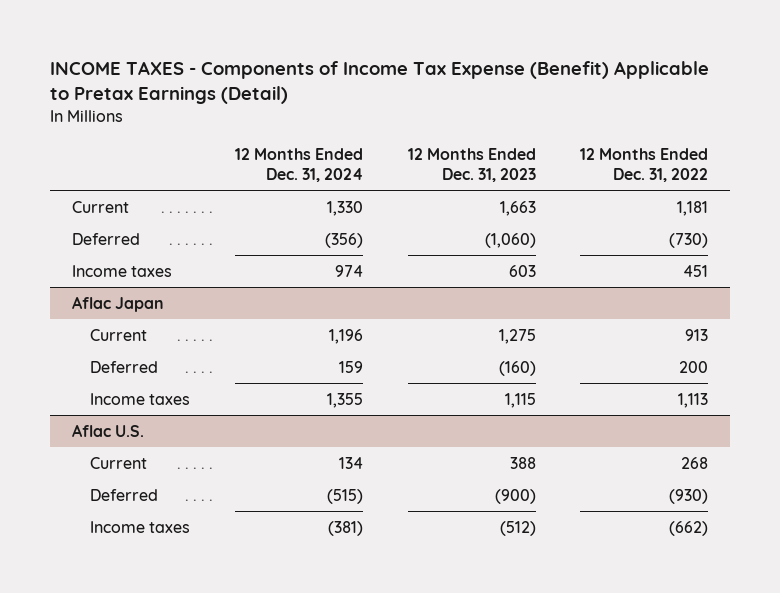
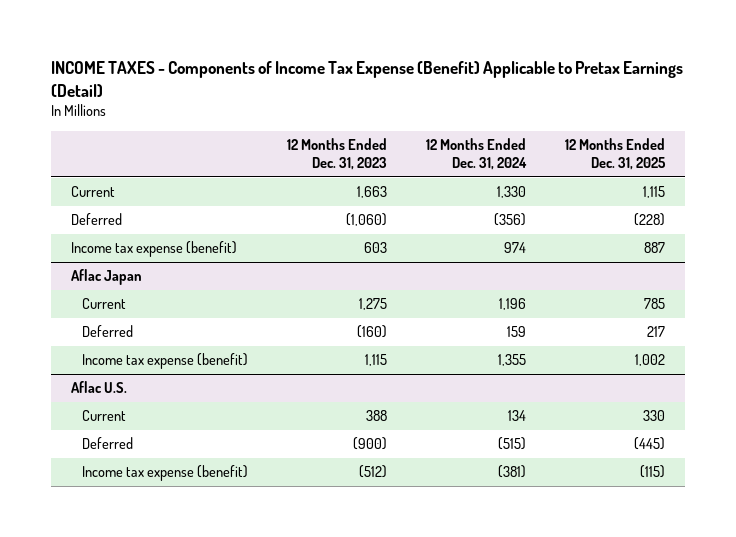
[580,147,709,182] 12 Months Ended Dec. 31, 2022 -> none
none -> [565,138,667,171] 12 Months Ended Dec. 31, 2025
[72,264,173,277] Income taxes -> [70,241,237,258] Income tax expense (benefit)
[90,392,191,405] Income taxes -> [82,353,249,370] Income tax expense (benefit)
[90,520,191,533] Income taxes -> [82,465,249,482] Income tax expense (benefit)

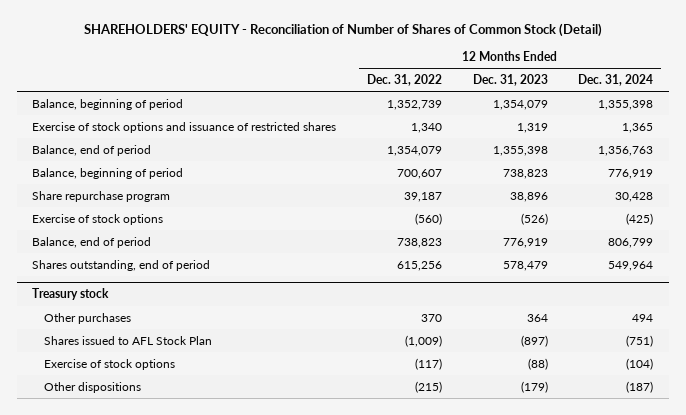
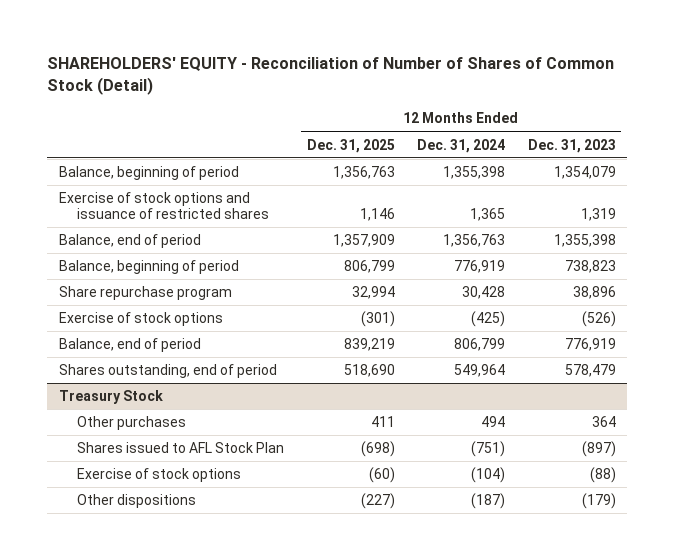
[366,74,442,87] Dec. 31, 2022 -> none
none -> [306,138,395,153] Dec. 31, 2025
[32,288,110,301] Treasury stock -> [58,390,163,405] Treasury Stock

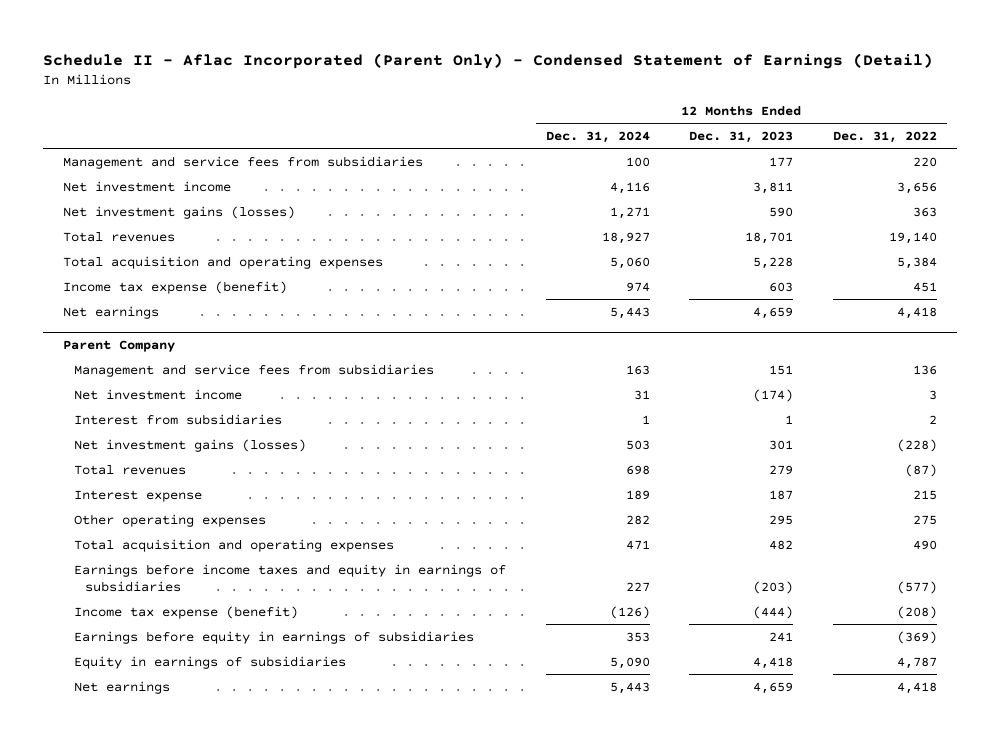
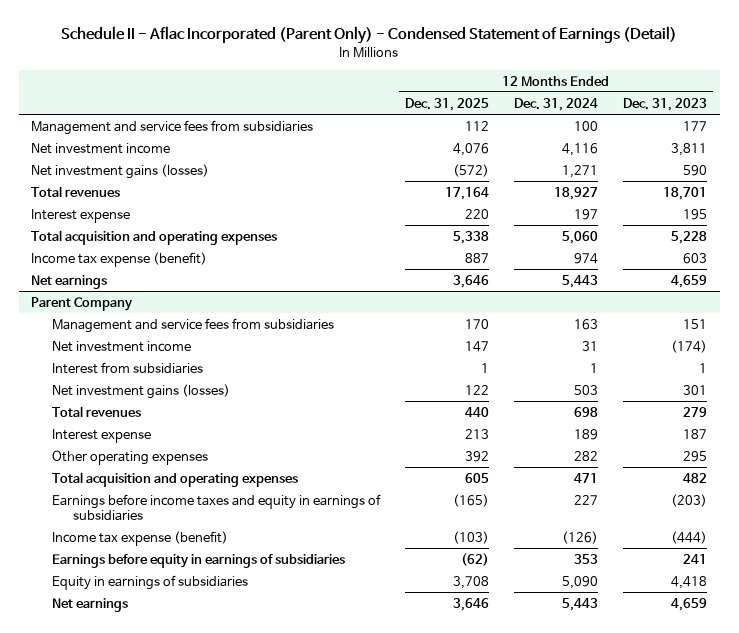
[833,130,938,143] Dec. 31, 2022 -> none
none -> [405,97,490,111] Dec. 31, 2025
none -> [31,208,131,223] Interest expense

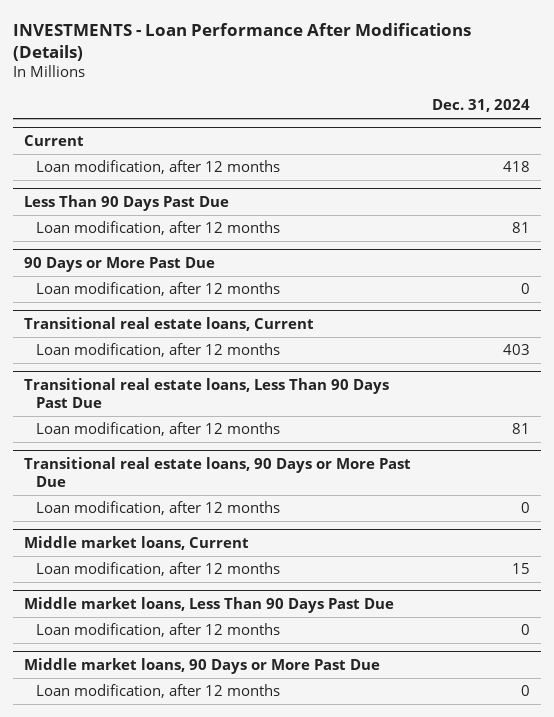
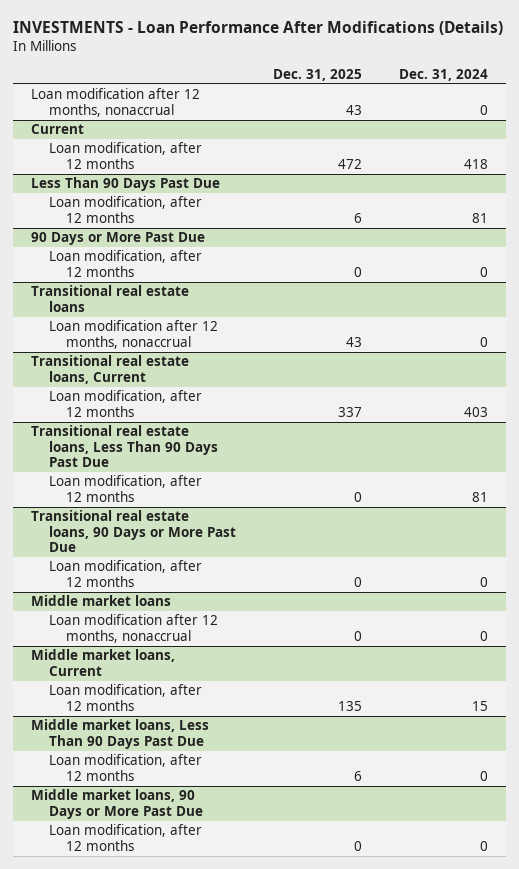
none -> [272,69,362,82] Dec. 31, 2025
none -> [31,88,201,117] Loan modification after 12 months, nonaccrual
none -> [31,285,190,312] Transitional real estate loans
none -> [48,320,218,349] Loan modification after 12 months, nonaccrual
none -> [31,595,172,607] Middle market loans
none -> [48,614,218,643] Loan modification after 12 months, nonaccrual

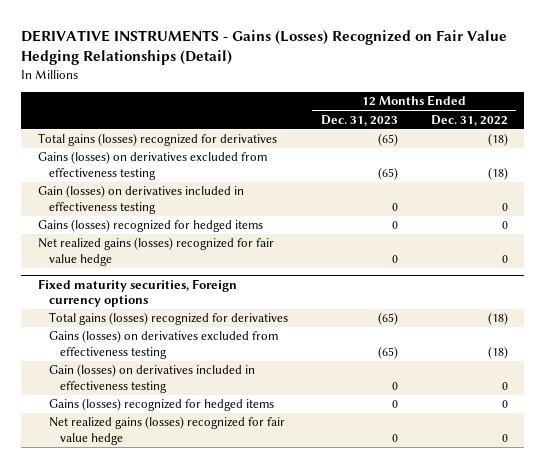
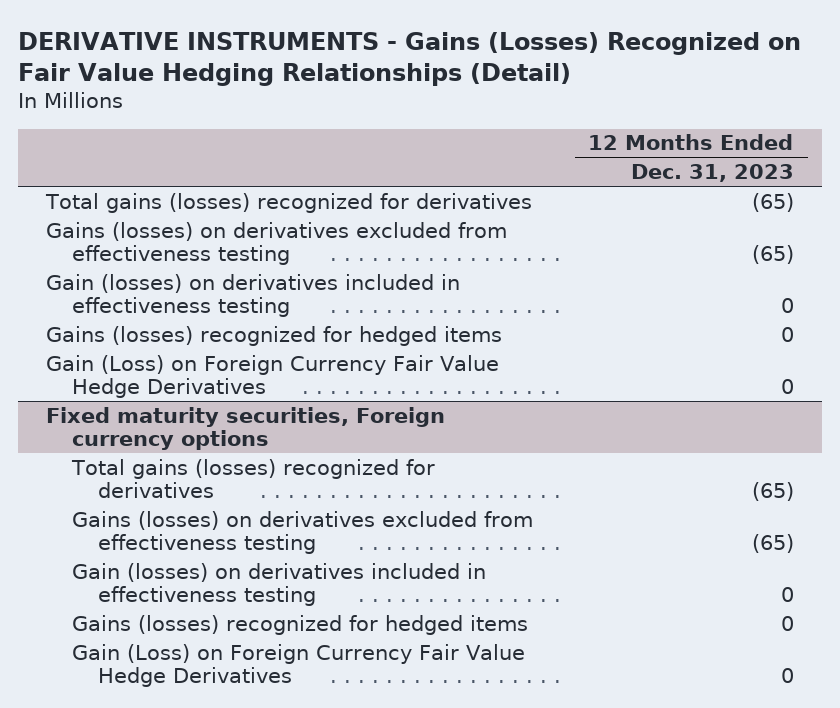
[430,114,508,126] Dec. 31, 2022 -> none
[37,237,274,266] Net realized gains (losses) recognized for fair value hedge -> none
none -> [46,354,500,399] Gain (Loss) on Foreign Currency Fair Value Hedge Derivatives
[48,416,285,445] Net realized gains (losses) recognized for fair value hedge -> none
none -> [71,643,525,688] Gain (Loss) on Foreign Currency Fair Value Hedge Derivatives

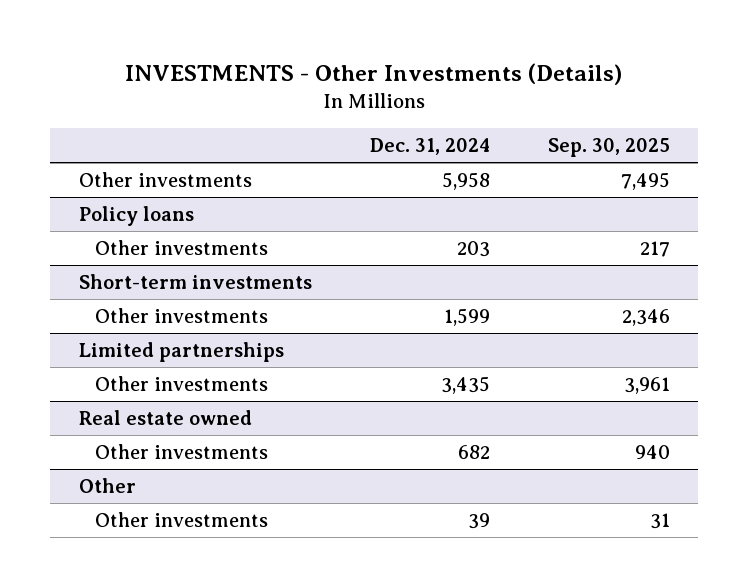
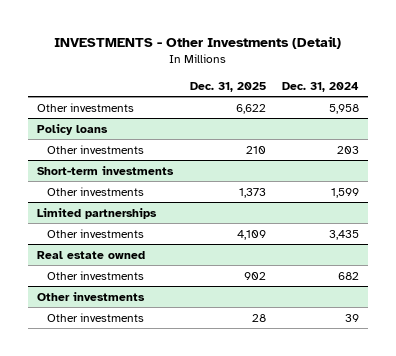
[125,63,623,86] INVESTMENTS - Other Investments (Details) -> [54,35,342,49] INVESTMENTS - Other Investments (Detail)
[547,138,670,158] Sep. 30, 2025 -> none
none -> [189,81,266,92] Dec. 31, 2025
[79,477,137,493] Other -> [36,291,145,301] Other investments

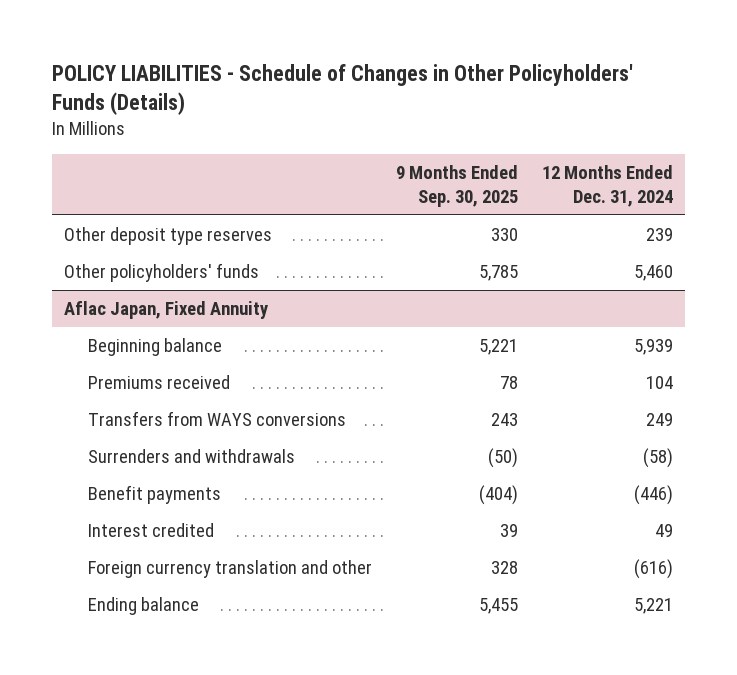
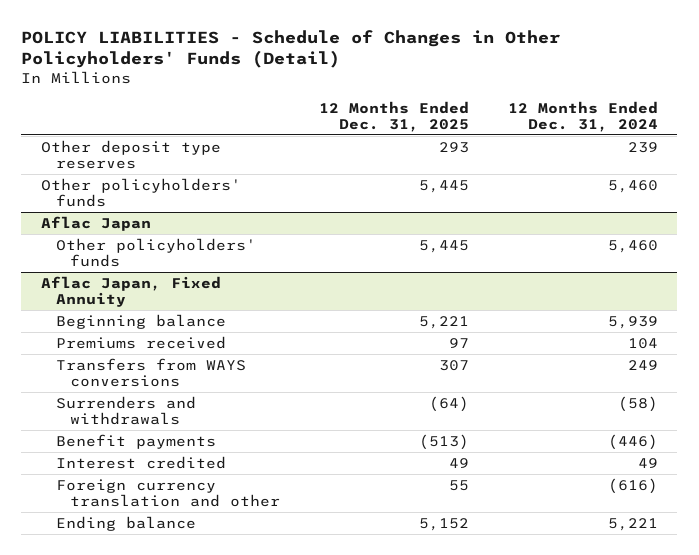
[52,64,634,115] POLICY LIABILITIES - Schedule of Changes in Other Policyholders' Funds (Details) -> [21,29,561,69] POLICY LIABILITIES - Schedule of Changes in Other Policyholders' Funds (Detail)
[396,164,519,207] 9 Months Ended Sep. 30, 2025 -> none
none -> [319,100,470,132] 12 Months Ended Dec. 31, 2025
none -> [40,215,151,231] Aflac Japan
none -> [55,237,256,267] Other policyholders' funds

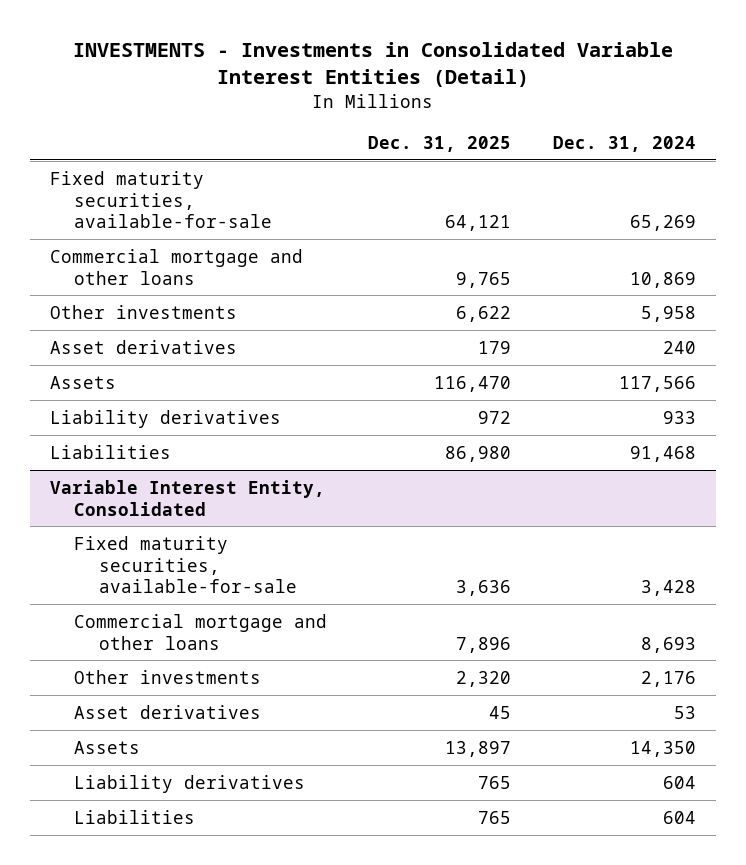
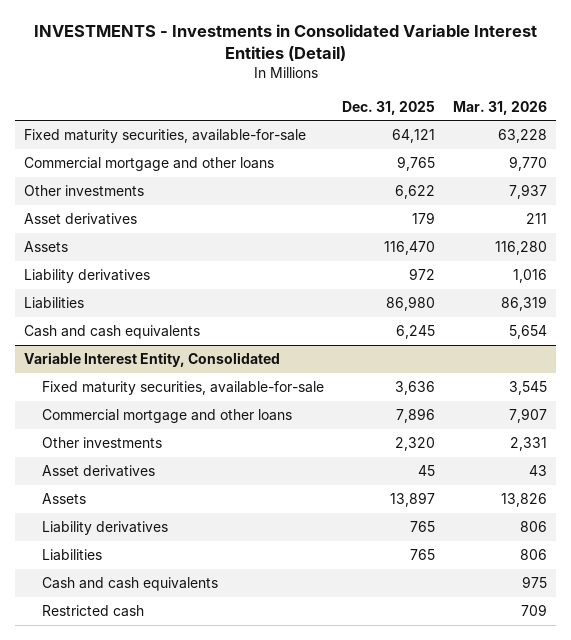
[552,135,696,152] Dec. 31, 2024 -> none
none -> [453,100,548,115] Mar. 31, 2026
none -> [23,325,200,340] Cash and cash equivalents
none -> [42,577,219,592] Cash and cash equivalents
none -> [42,605,145,618] Restricted cash

